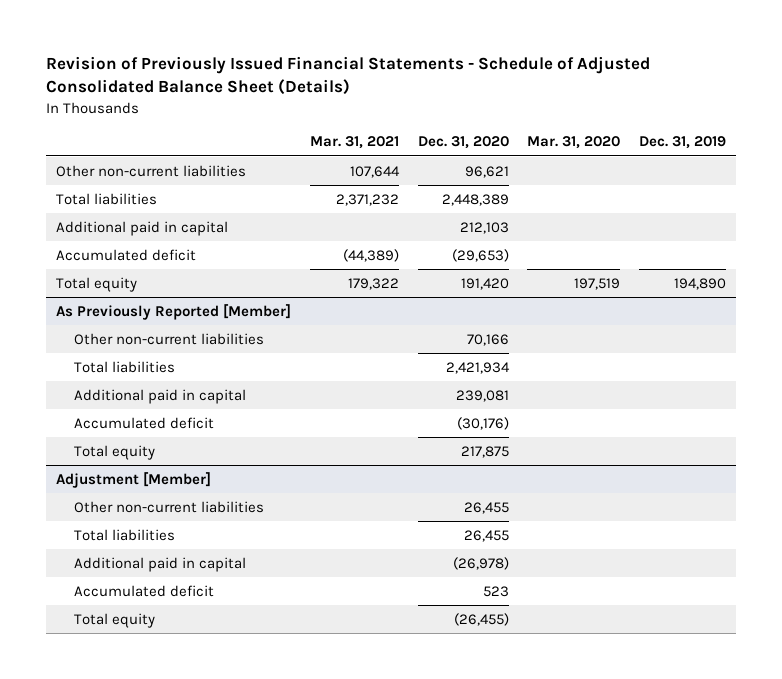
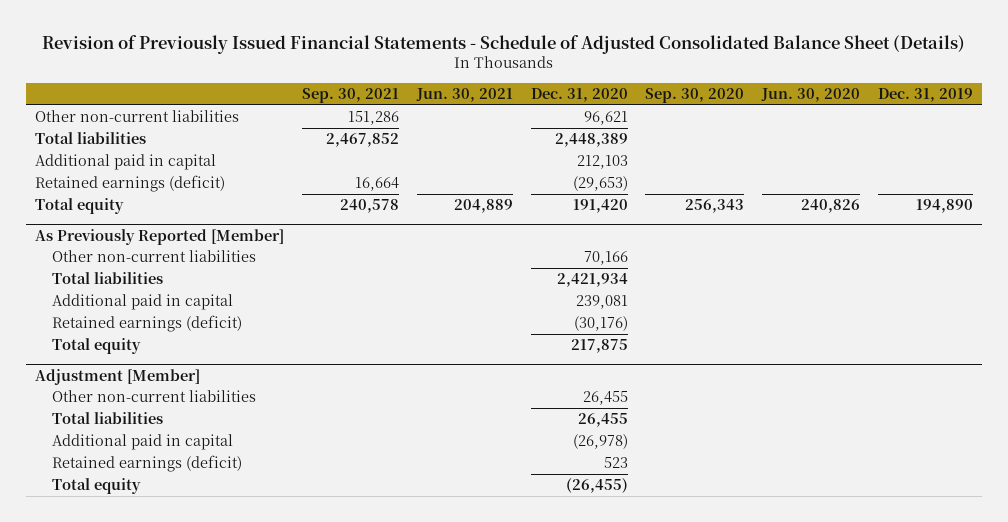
[309,136,399,150] Mar. 31, 2021 -> none
[527,136,621,150] Mar. 31, 2020 -> none
none -> [301,88,399,104] Sep. 30, 2021
none -> [415,88,513,103] Jun. 30, 2021
none -> [645,88,745,104] Sep. 30, 2020
none -> [761,88,861,103] Jun. 30, 2020
[55,248,196,261] Accumulated deficit -> [35,175,226,193] Retained earnings (deficit)
[74,416,215,429] Accumulated deficit -> [52,315,243,333] Retained earnings (deficit)
[74,584,215,597] Accumulated deficit -> [52,455,243,473] Retained earnings (deficit)

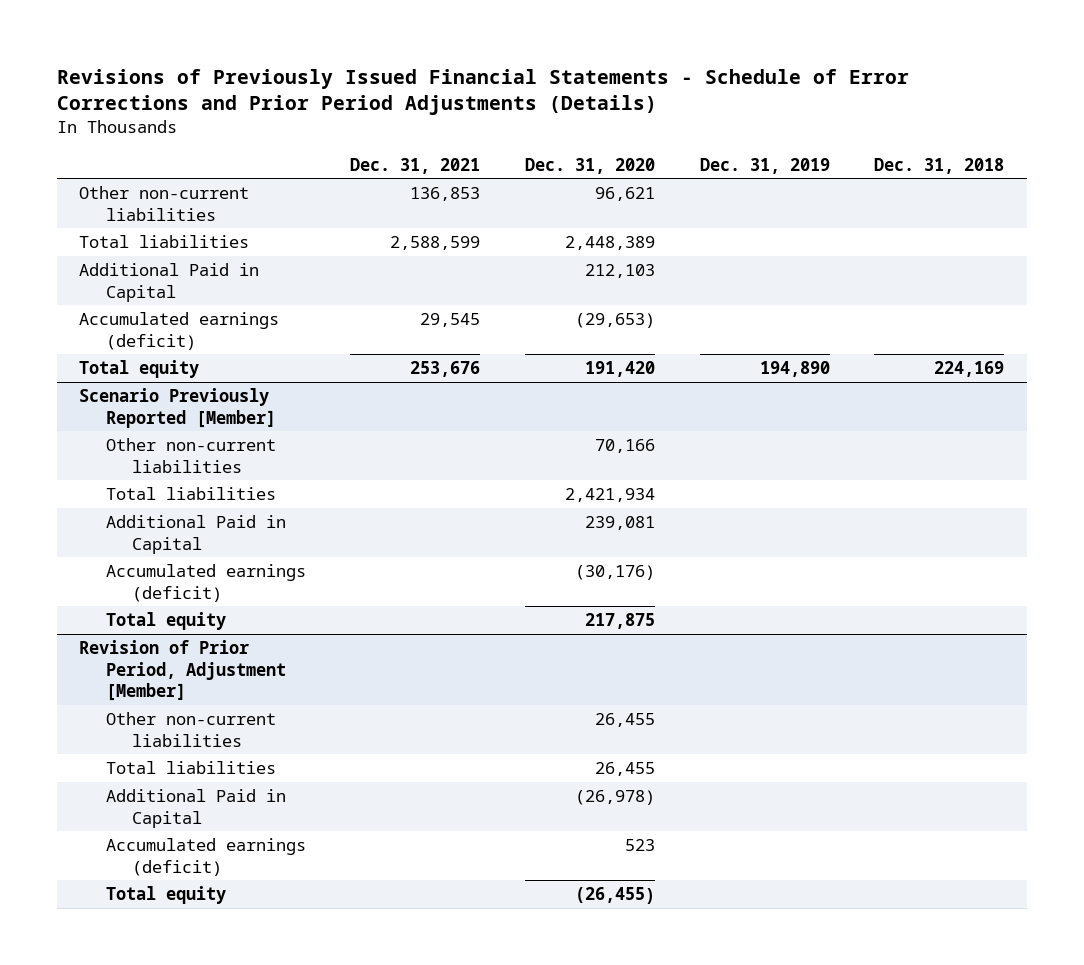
[42,34,966,54] Revision of Previously Issued Financial Statements - Schedule of Adjusted Consolidated Balance Sheet (Details) -> [57,68,910,116] Revisions of Previously Issued Financial Statements - Schedule of Error Corrections and Prior Period Adjustments (Details)
[301,88,399,104] Sep. 30, 2021 -> none
[415,88,513,103] Jun. 30, 2021 -> none
[645,88,745,104] Sep. 30, 2020 -> none
[761,88,861,103] Jun. 30, 2020 -> none
none -> [350,157,481,174] Dec. 31, 2021
none -> [874,157,1005,174] Dec. 31, 2018
[35,154,217,171] Additional paid in capital -> [79,263,260,302] Additional Paid in Capital
[35,175,226,193] Retained earnings (deficit) -> [79,312,280,350] Accumulated earnings (deficit)
[35,228,285,245] As Previously Reported [Member] -> [79,388,276,428] Scenario Previously Reported [Member]
[52,294,234,311] Additional paid in capital -> [105,515,286,554] Additional Paid in Capital
[52,315,243,333] Retained earnings (deficit) -> [105,564,306,602] Accumulated earnings (deficit)
[35,368,201,385] Adjustment [Member] -> [79,640,286,702] Revision of Prior Period, Adjustment [Member]
[52,434,234,451] Additional paid in capital -> [105,789,286,828] Additional Paid in Capital
[52,455,243,473] Retained earnings (deficit) -> [105,838,306,876] Accumulated earnings (deficit)

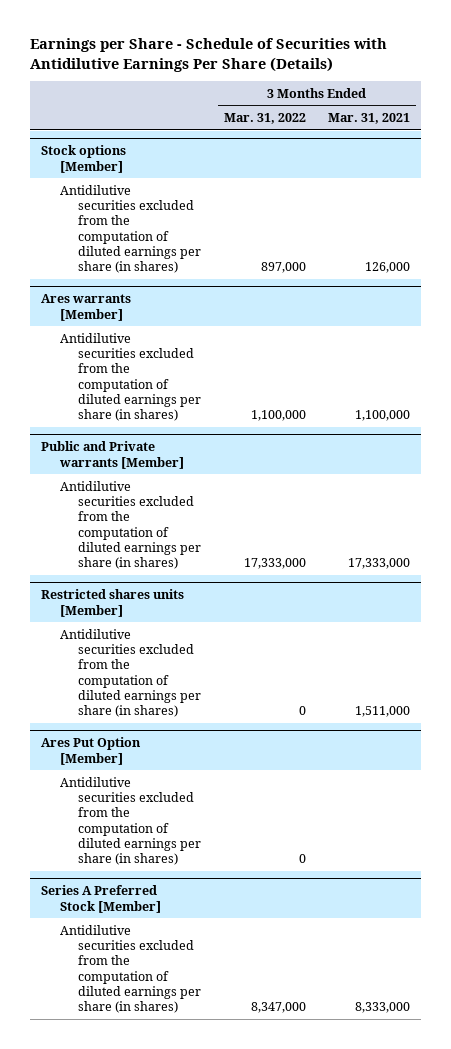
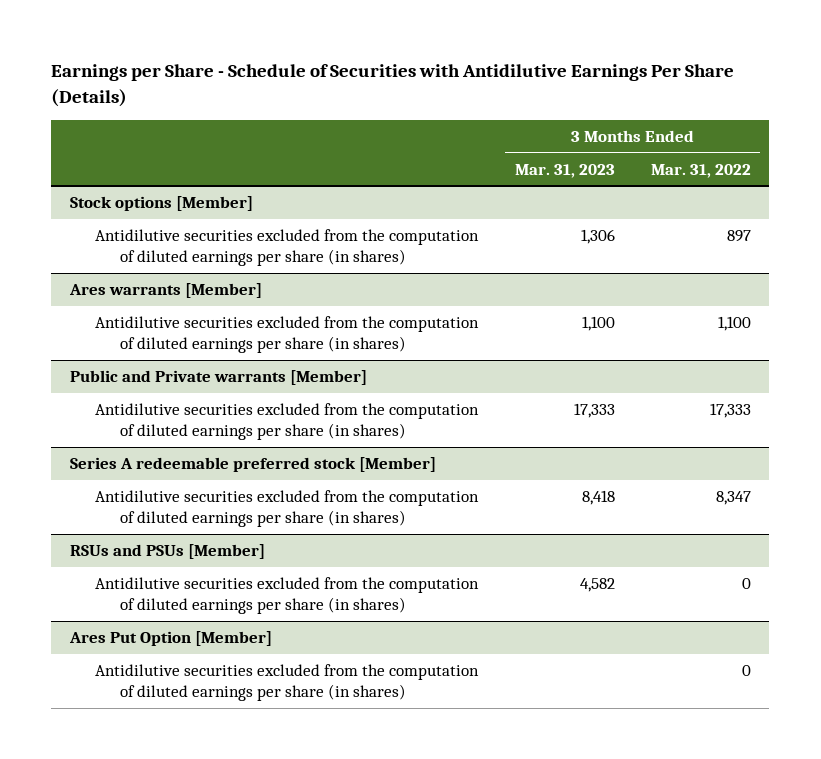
[328,113,411,125] Mar. 31, 2021 -> none
none -> [514,163,615,178] Mar. 31, 2023
[260,262,306,274] 897,000 -> [727,230,752,243] 897
[250,410,306,422] 1,100,000 -> [718,316,752,332] 1,100
[41,589,185,617] Restricted shares units [Member] -> none
[243,558,306,570] 17,333,000 -> [710,403,752,419] 17,333
none -> [69,457,436,473] Series A redeemable preferred stock [Member]
none -> [94,490,479,528] Antidilutive securities excluded from the computation of diluted earnings per share (in shares)
none -> [69,544,265,560] RSUs and PSUs [Member]
[41,885,161,913] Series A Preferred Stock [Member] -> none
[59,924,201,1014] Antidilutive securities excluded from the computation of diluted earnings per share (in shares) -> none

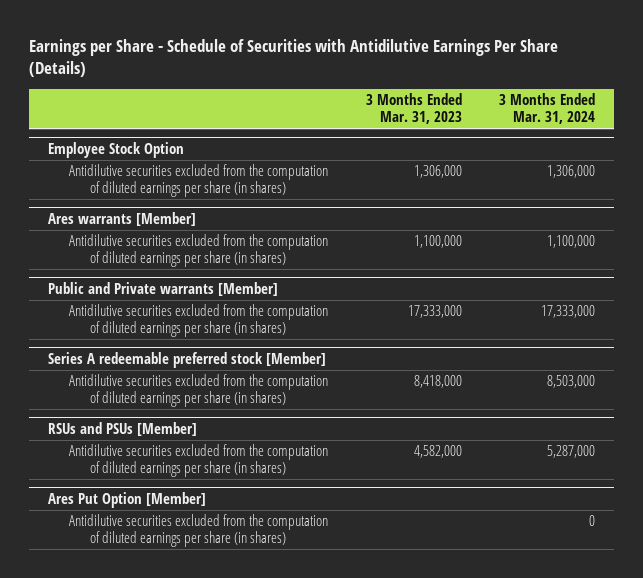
[651,163,752,178] Mar. 31, 2022 -> none
none -> [499,92,596,125] 3 Months Ended Mar. 31, 2024
[69,196,253,212] Stock options [Member] -> [47,141,184,158] Employee Stock Option
[580,229,615,245] 1,306 -> [413,165,462,179] 1,306,000
[581,316,615,332] 1,100 -> [413,235,462,249] 1,100,000
[573,403,615,419] 17,333 -> [407,305,462,319] 17,333,000
[581,490,615,506] 8,418 -> [413,375,462,389] 8,418,000
[579,578,615,593] 4,582 -> [413,445,462,459] 4,582,000

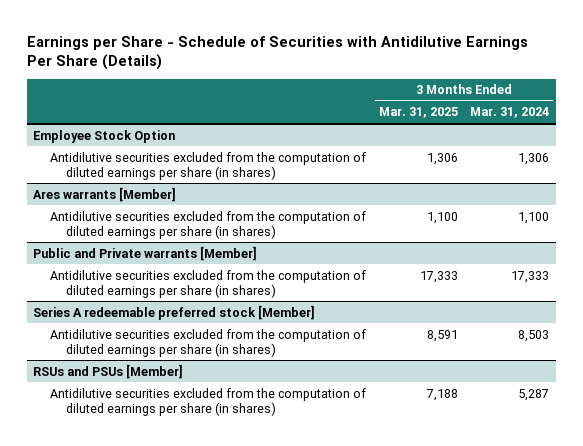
[365,92,462,125] 3 Months Ended Mar. 31, 2023 -> none
none -> [378,107,458,119] Mar. 31, 2025
[547,165,596,179] 1,306,000 -> [518,152,550,165] 1,306
[547,235,596,249] 1,100,000 -> [518,211,550,224] 1,100
[541,305,596,319] 17,333,000 -> [511,270,550,283] 17,333
[547,375,596,389] 8,503,000 -> [518,329,550,342] 8,503
[47,491,206,508] Ares Put Option [Member] -> none
[68,514,328,548] Antidilutive securities excluded from the computation of diluted earnings per share (in shares) -> none
[547,445,596,459] 5,287,000 -> [518,388,550,401] 5,287

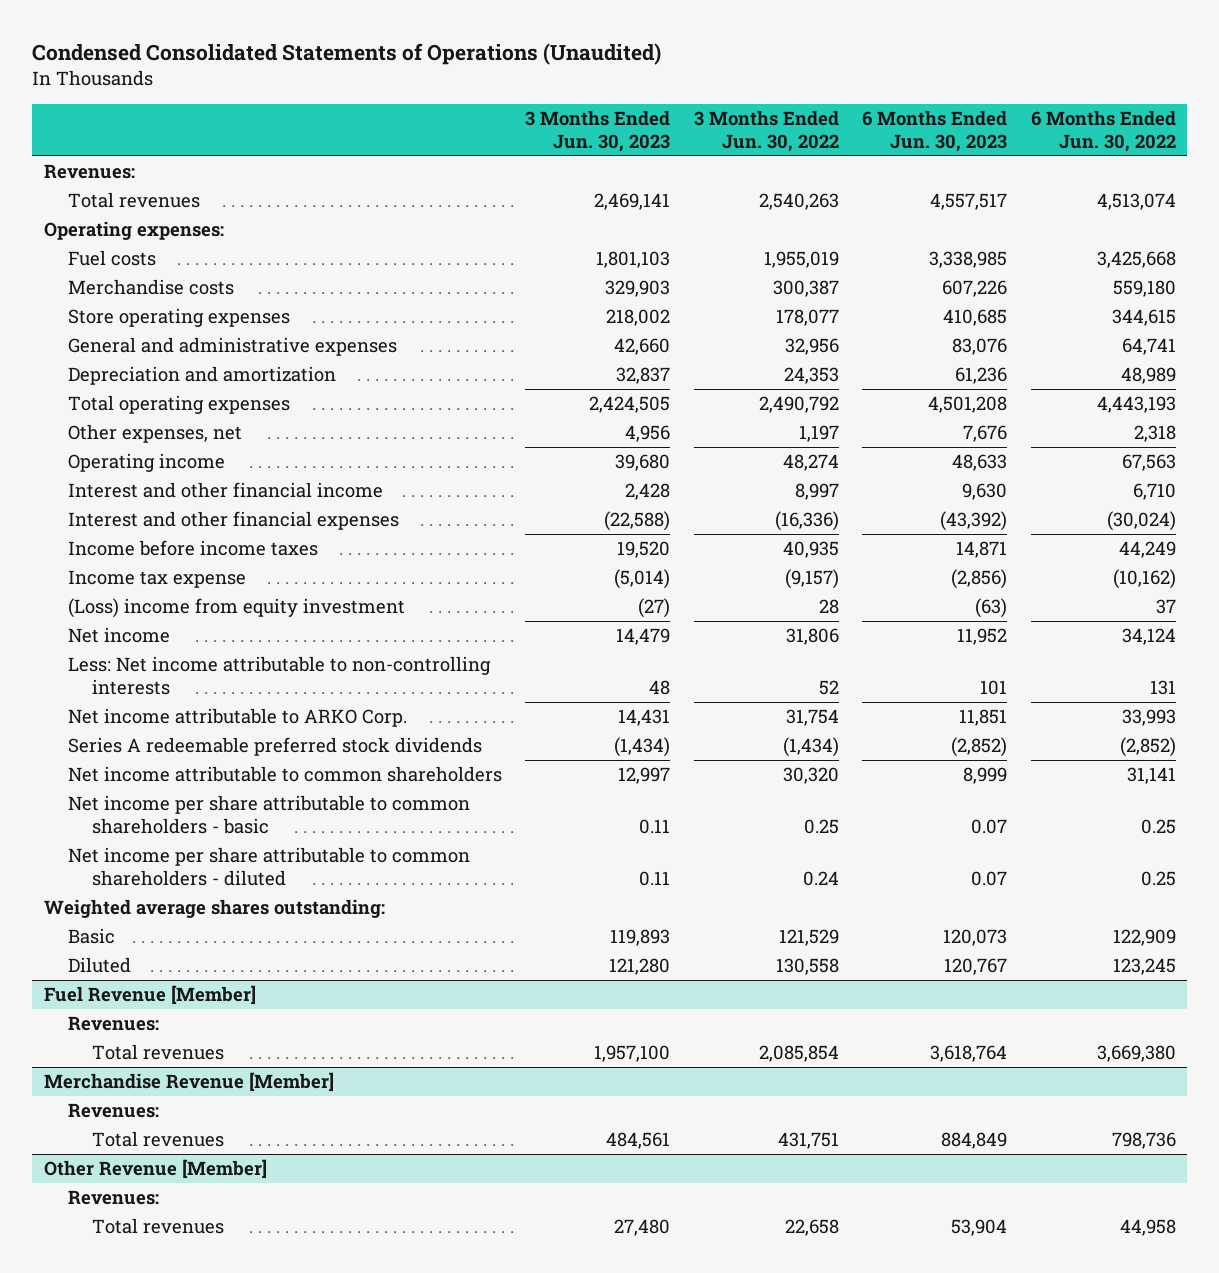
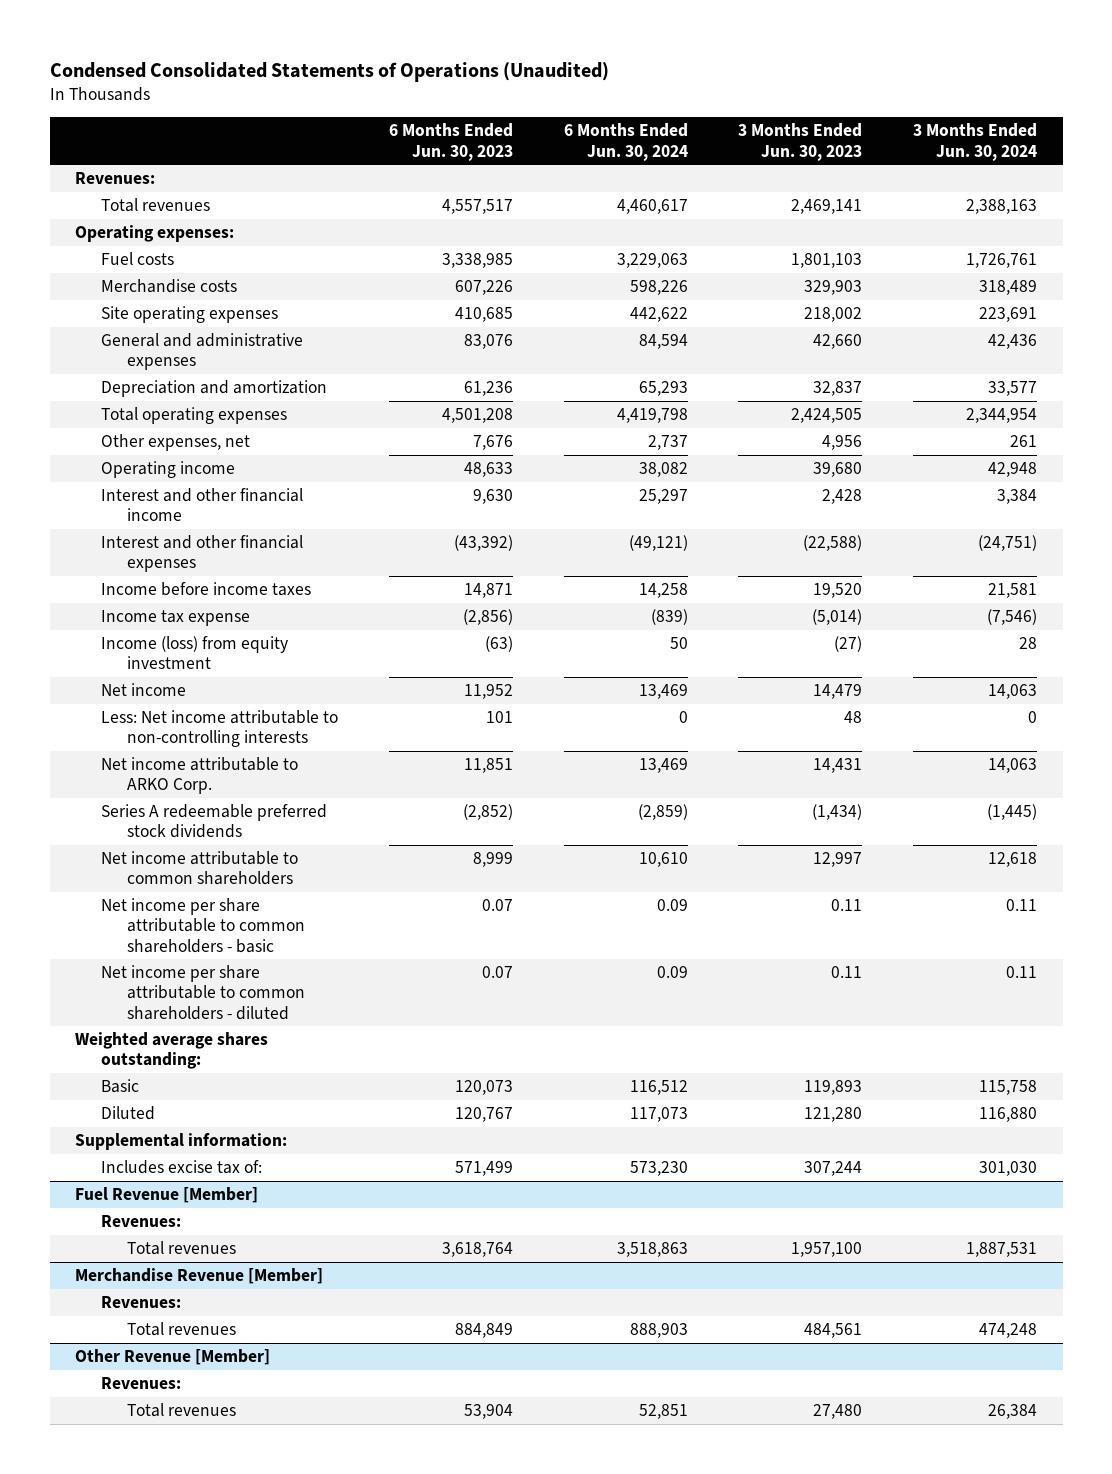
[693,109,839,152] 3 Months Ended Jun. 30, 2022 -> none
[1030,109,1176,152] 6 Months Ended Jun. 30, 2022 -> none
none -> [563,123,688,161] 6 Months Ended Jun. 30, 2024
none -> [913,123,1038,161] 3 Months Ended Jun. 30, 2024
[67,308,290,328] Store operating expenses -> [101,305,279,323] Site operating expenses
[67,598,405,619] (Loss) income from equity investment -> [101,635,289,670] Income (loss) from equity investment
none -> [75,1132,288,1150] Supplemental information:
none -> [101,1159,263,1174] Includes excise tax of:

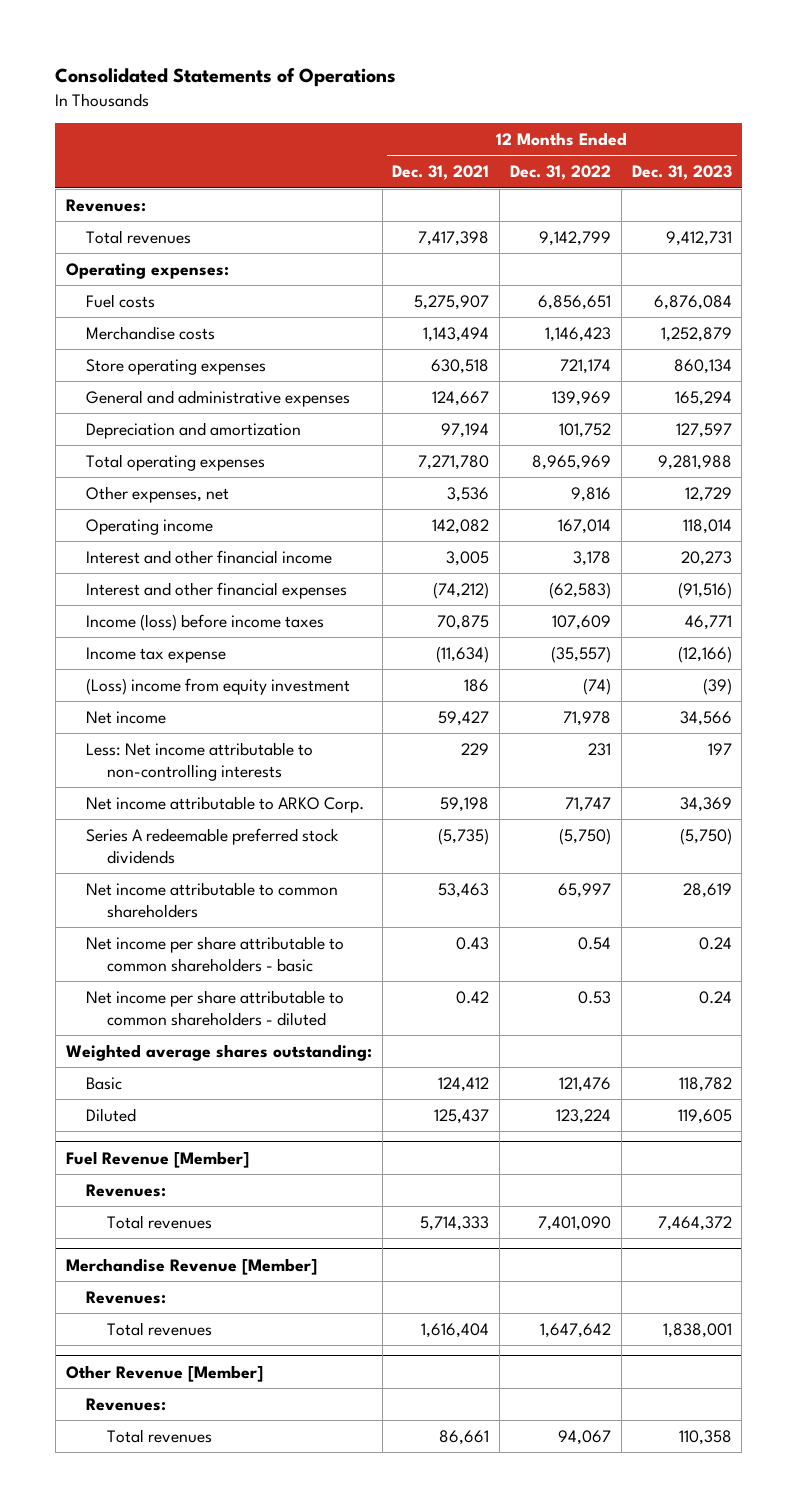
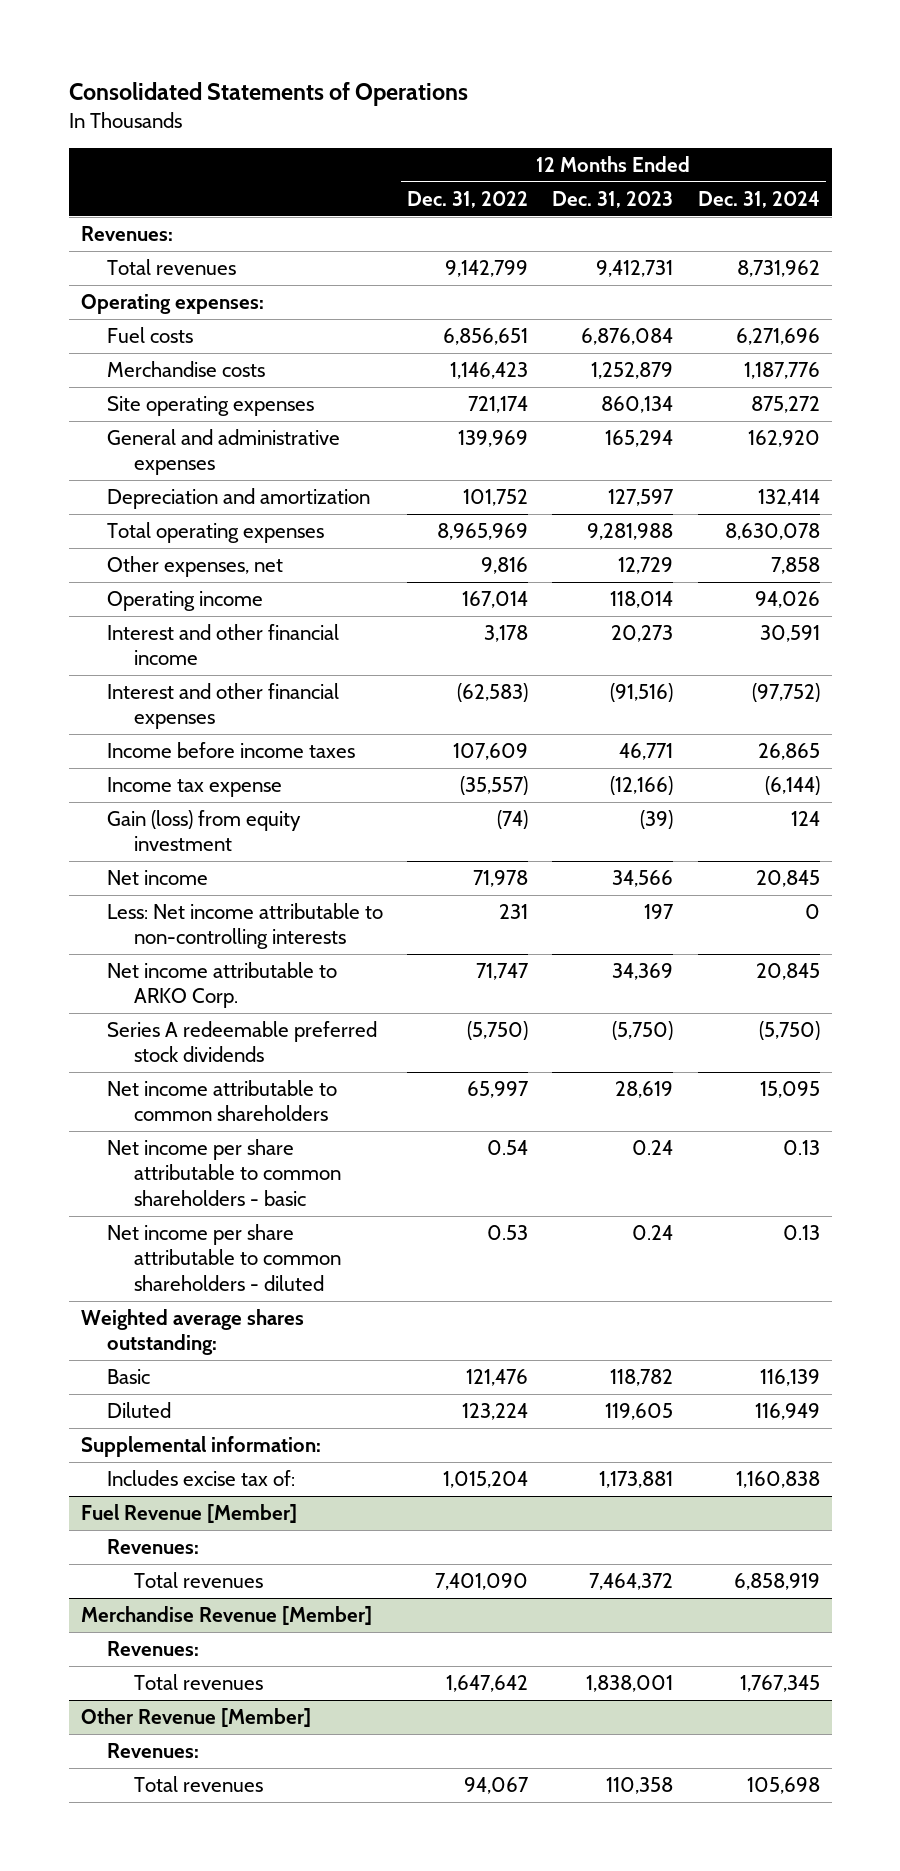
[392,165,490,181] Dec. 31, 2021 -> none
none -> [697,190,820,208] Dec. 31, 2024
[86,358,267,375] Store operating expenses -> [107,395,315,416] Site operating expenses
[86,613,325,631] Income (loss) before income taxes -> [107,741,356,758] Income before income taxes
[86,677,351,695] (Loss) income from equity investment -> [107,809,302,852] Gain (loss) from equity investment
none -> [80,1435,321,1457] Supplemental information:
none -> [107,1469,296,1486] Includes excise tax of:

